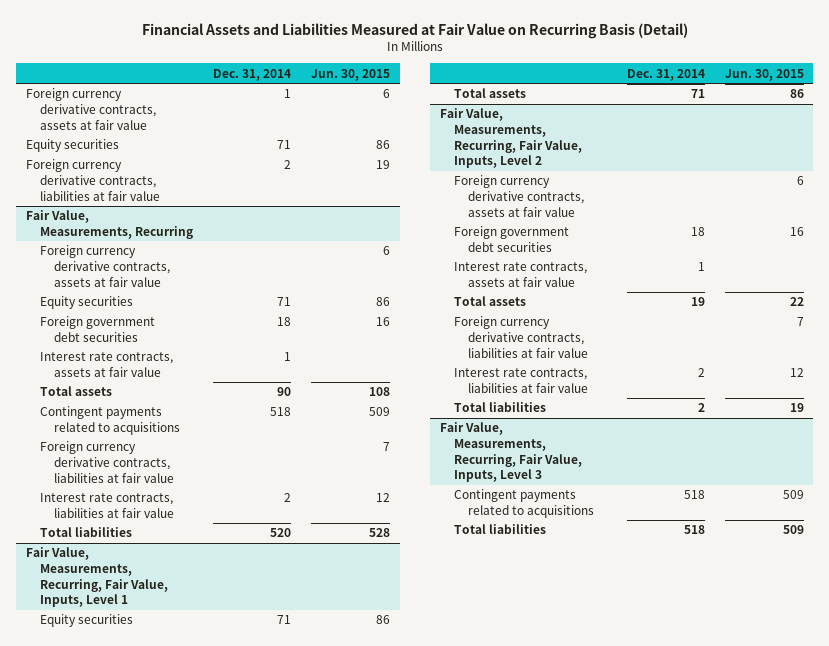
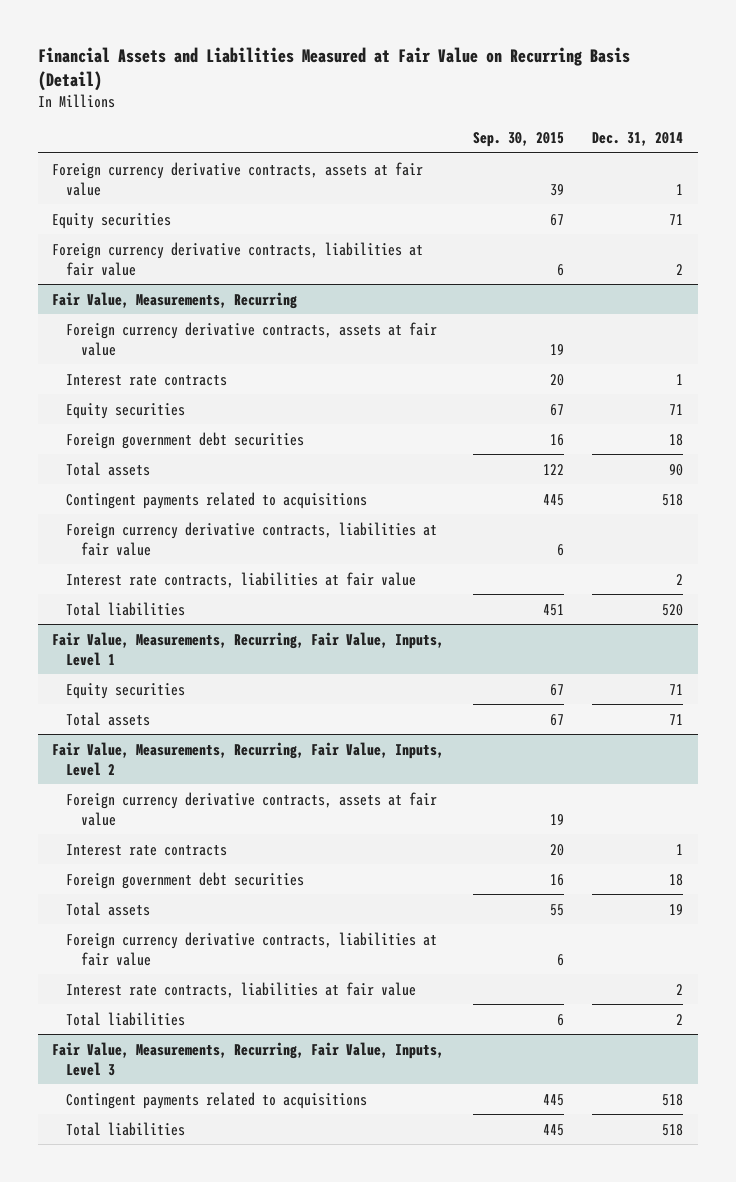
[310,68,390,81] Jun. 30, 2015 -> none
none -> [472,132,564,148] Sep. 30, 2015
none -> [66,373,228,386] Interest rate contracts
[40,352,174,377] Interest rate contracts, assets at fair value -> none
none -> [66,843,228,856] Interest rate contracts
[453,262,587,287] Interest rate contracts, assets at fair value -> none

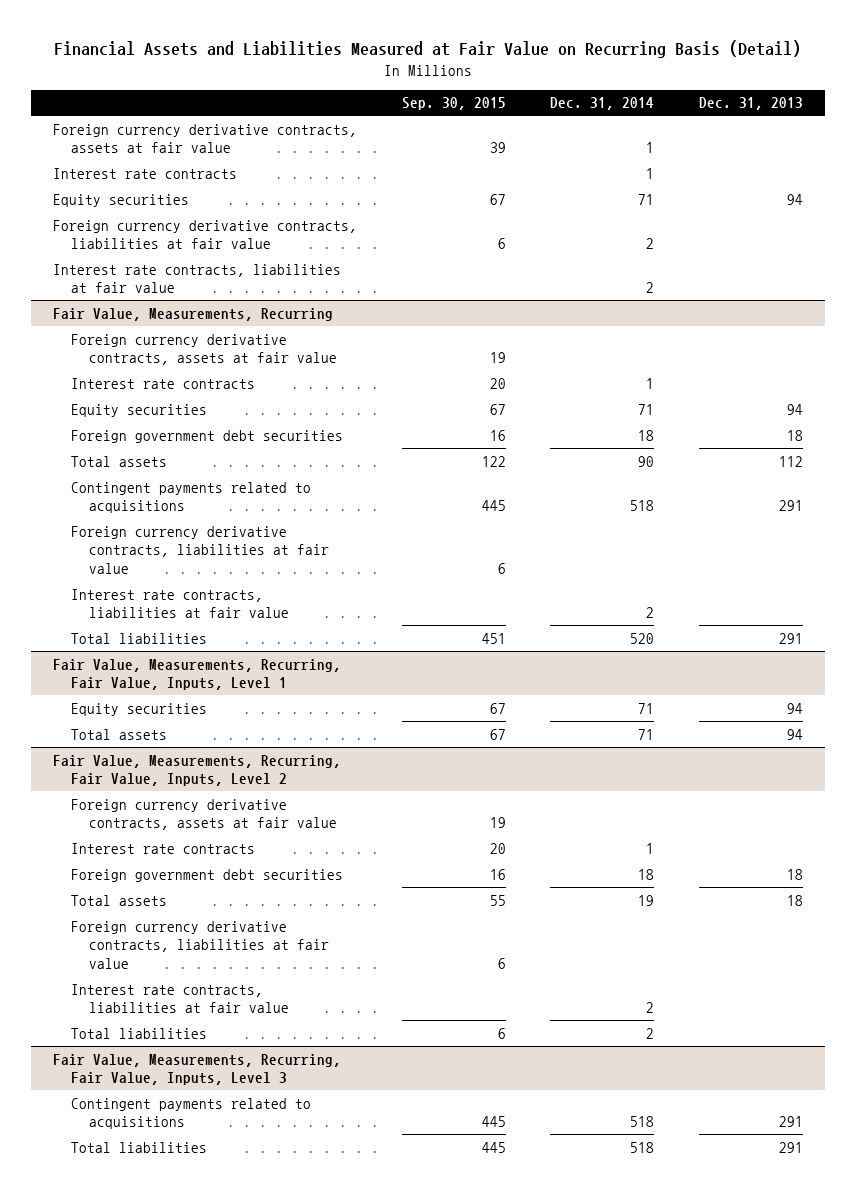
none -> [698,97,803,111] Dec. 31, 2013
none -> [52,167,237,179] Interest rate contracts
none -> [52,263,341,294] Interest rate contracts, liabilities at fair value

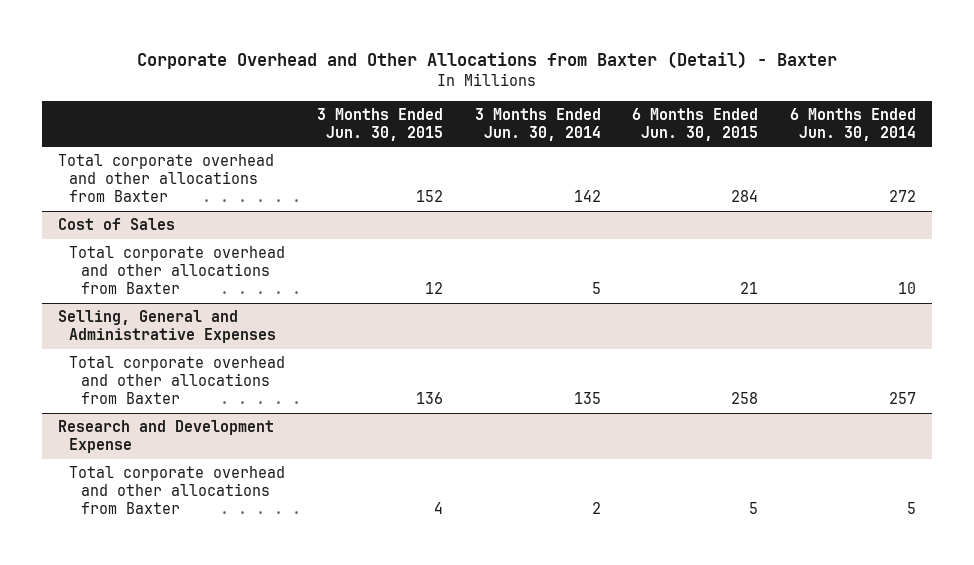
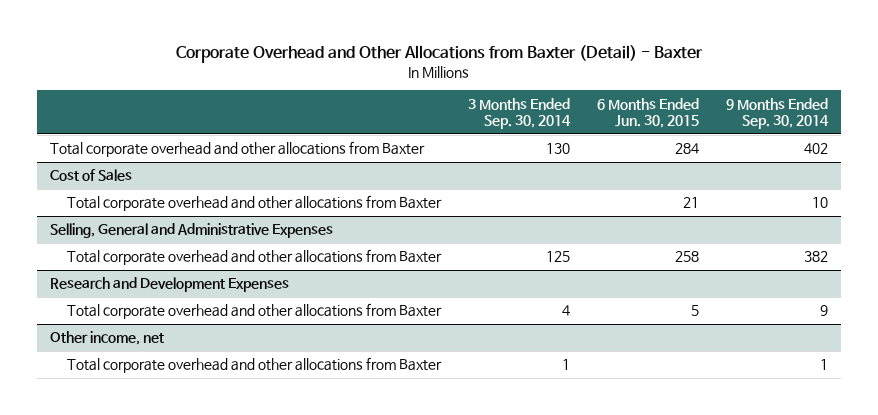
[316,108,443,141] 3 Months Ended Jun. 30, 2015 -> none
[474,108,601,141] 3 Months Ended Jun. 30, 2014 -> none
[789,108,916,141] 6 Months Ended Jun. 30, 2014 -> none
none -> [468,97,572,130] 3 Months Ended Sep. 30, 2014
none -> [725,97,829,130] 9 Months Ended Sep. 30, 2014
[58,420,275,454] Research and Development Expense -> [50,277,290,293] Research and Development Expenses
none -> [50,331,165,346] Other income, net
none -> [67,357,443,374] Total corporate overhead and other allocations from Baxter

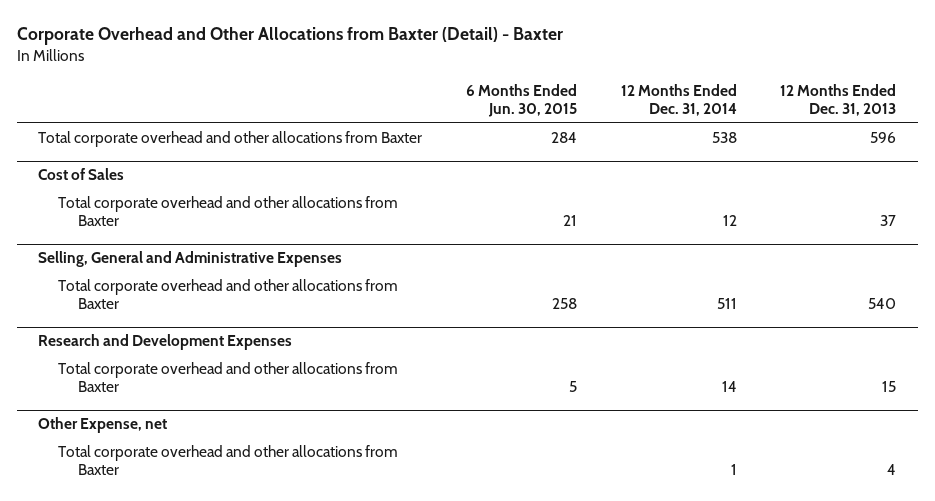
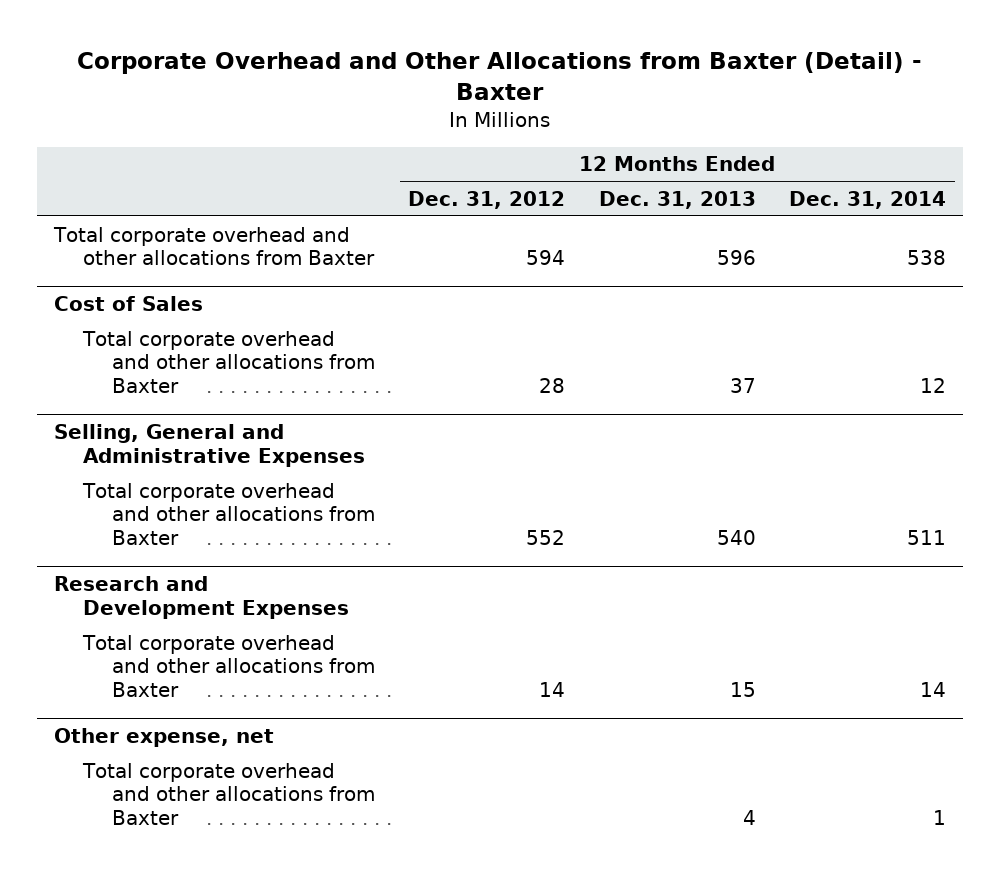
[465,83,577,117] 6 Months Ended Jun. 30, 2015 -> none
none -> [408,190,566,209] Dec. 31, 2012
[38,417,168,434] Other Expense, net -> [54,728,275,748] Other expense, net

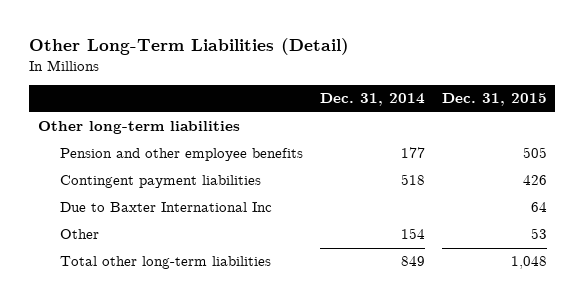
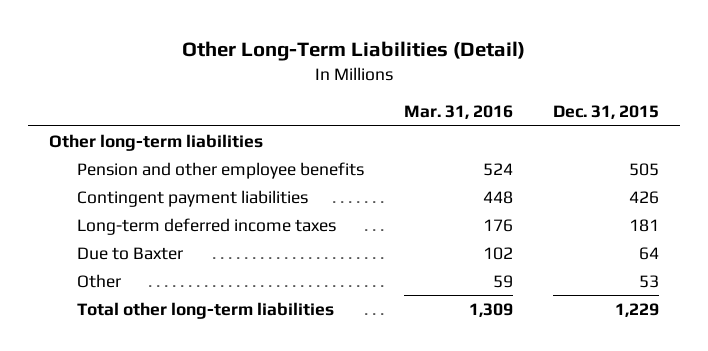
[319,93,425,107] Dec. 31, 2014 -> none
none -> [404,105,514,120] Mar. 31, 2016
none -> [76,217,336,235] Long-term deferred income taxes
[59,202,272,213] Due to Baxter International Inc -> [76,246,183,260] Due to Baxter
[510,256,547,270] 1,048 -> [615,302,660,317] 1,229

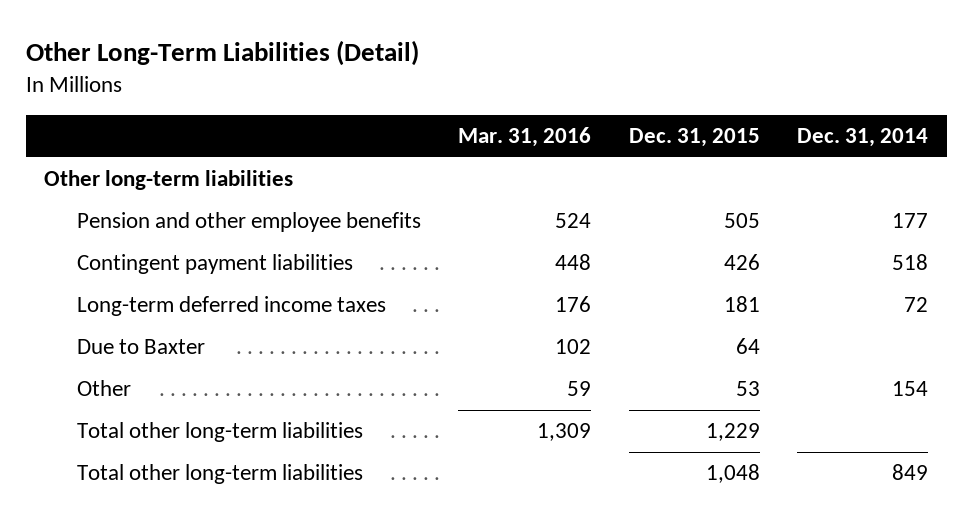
none -> [797,128,929,148] Dec. 31, 2014
none -> [76,464,363,485] Total other long-term liabilities

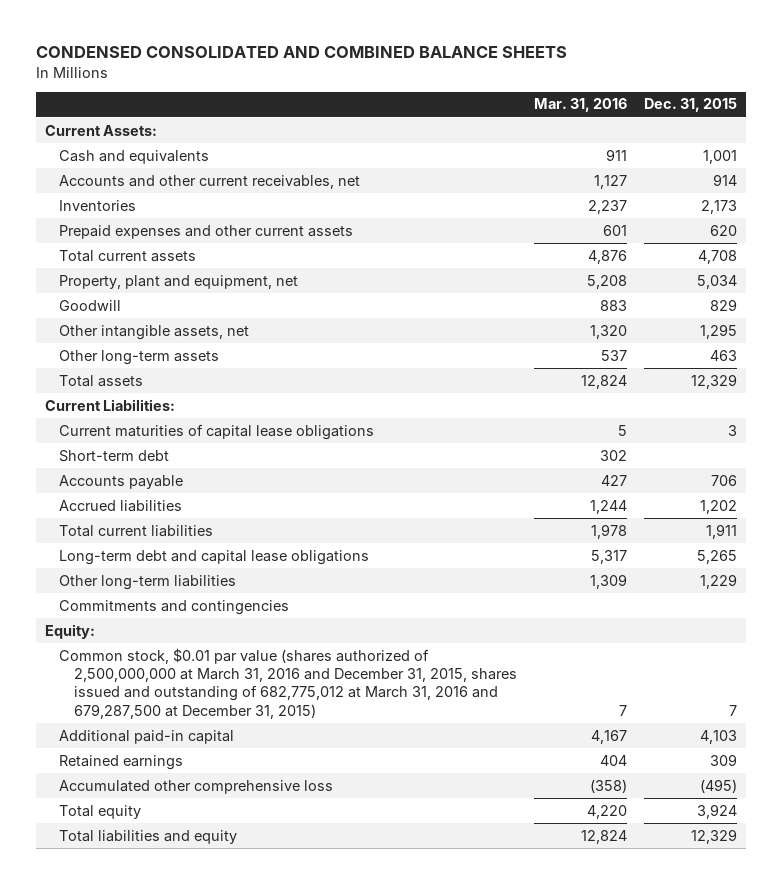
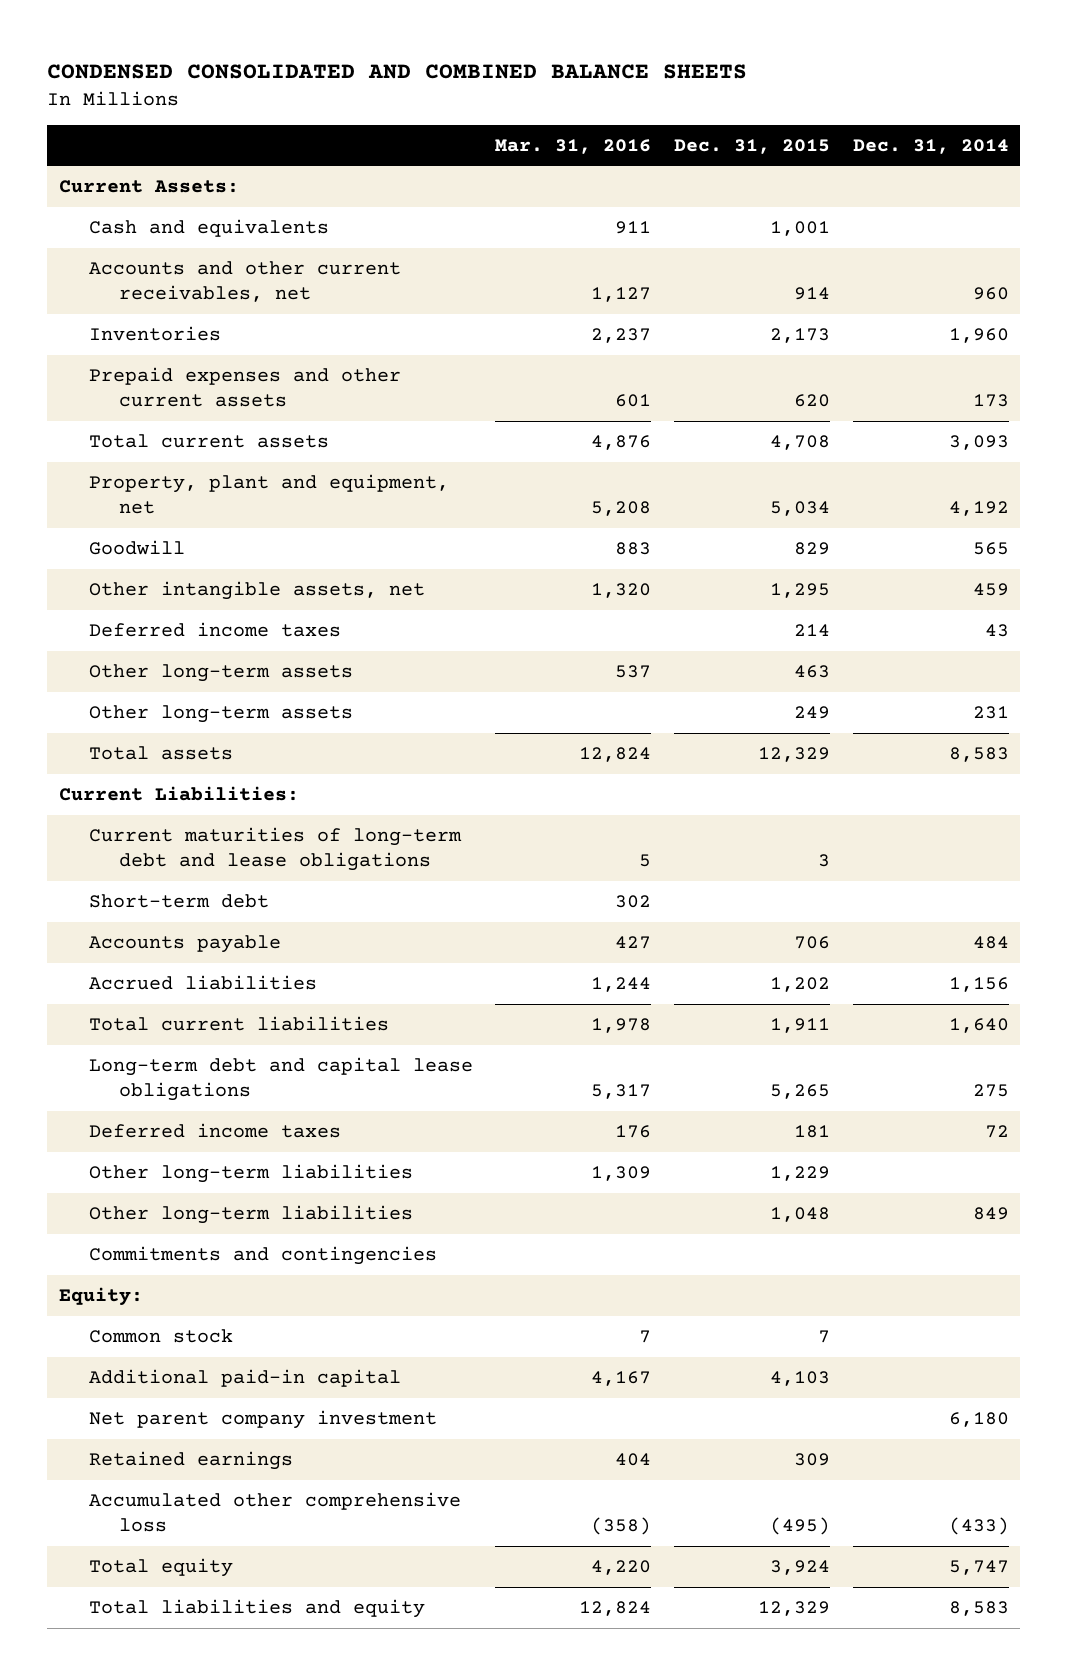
none -> [852,138,1009,154] Dec. 31, 2014
none -> [88,622,341,638] Deferred income taxes
none -> [88,705,353,724] Other long-term assets
[59,423,375,440] Current maturities of capital lease obligations -> [88,827,462,872] Current maturities of long-term debt and lease obligations
none -> [88,1123,341,1139] Deferred income taxes
none -> [88,1205,413,1225] Other long-term liabilities
[59,647,518,719] Common stock, $0.01 par value (shares authorized of 2,500,000,000 at March 31, 2016 and December 31, 2015, shares issued and outstanding of 682,775,012 at March 31, 2016 and 679,287,500 at December 31, 2015) -> [88,1329,233,1344] Common stock
none -> [88,1410,437,1430] Net parent company investment

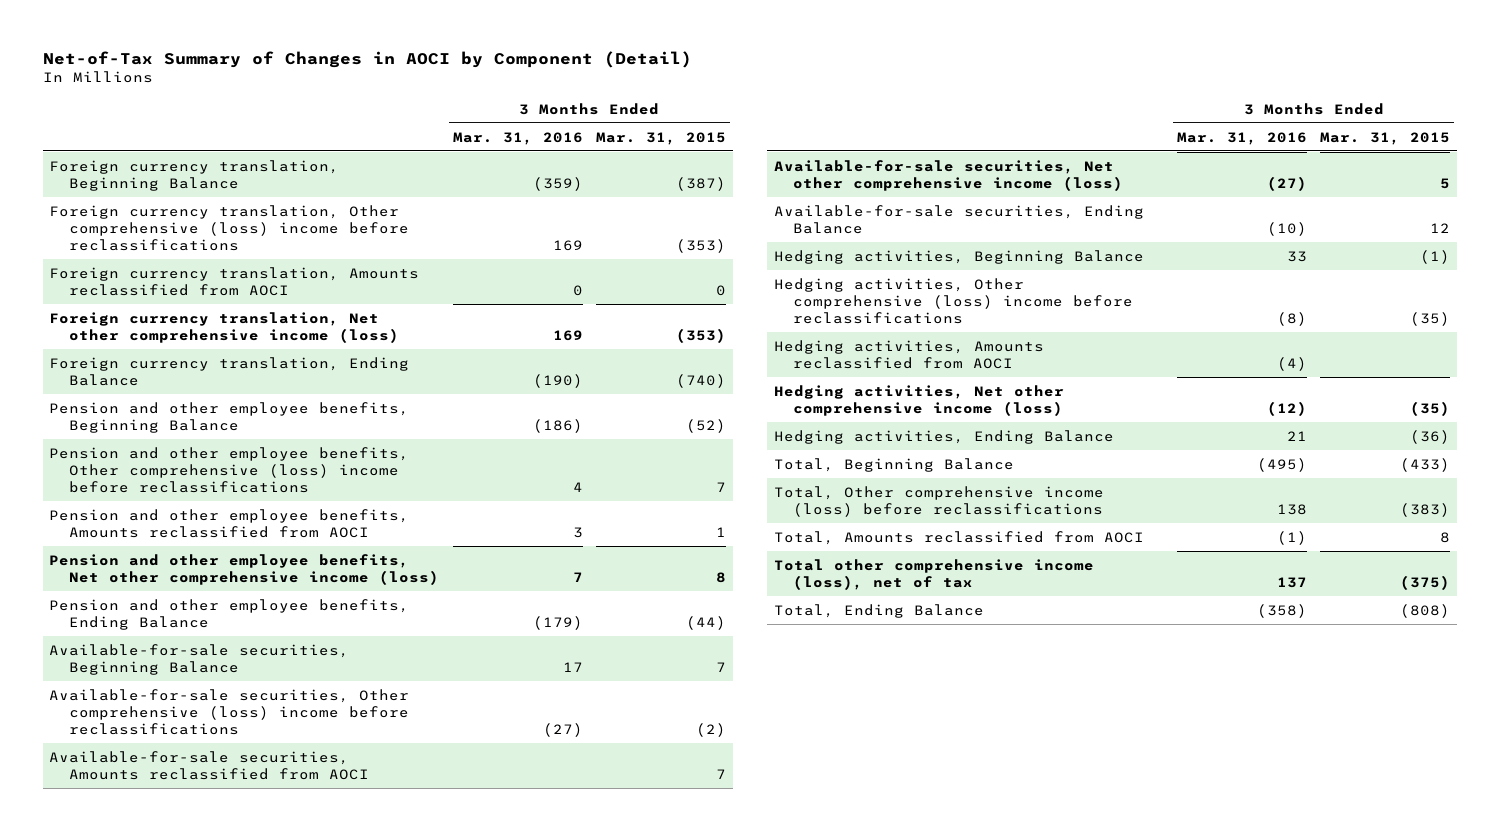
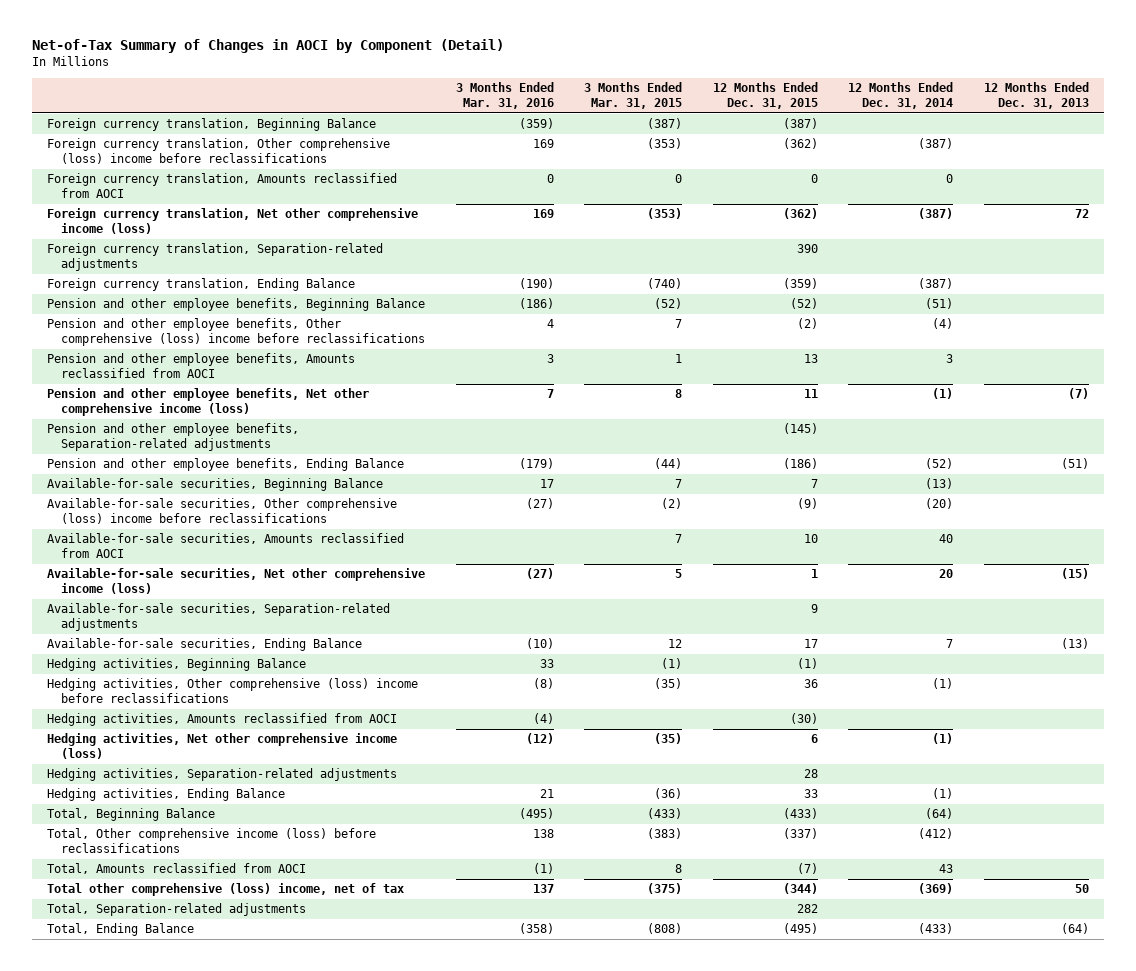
none -> [712,82,818,110] 12 Months Ended Dec. 31, 2015
none -> [848,82,954,110] 12 Months Ended Dec. 31, 2014
none -> [983,82,1089,110] 12 Months Ended Dec. 31, 2013
none -> [47,243,384,272] Foreign currency translation, Separation-related adjustments
none -> [47,423,300,452] Pension and other employee benefits, Separation-related adjustments
none -> [47,603,391,632] Available-for-sale securities, Separation-related adjustments
none -> [47,768,398,782] Hedging activities, Separation-related adjustments
[773,558,1094,590] Total other comprehensive income (loss), net of tax -> [47,883,405,897] Total other comprehensive (loss) income, net of tax
none -> [47,903,307,917] Total, Separation-related adjustments

